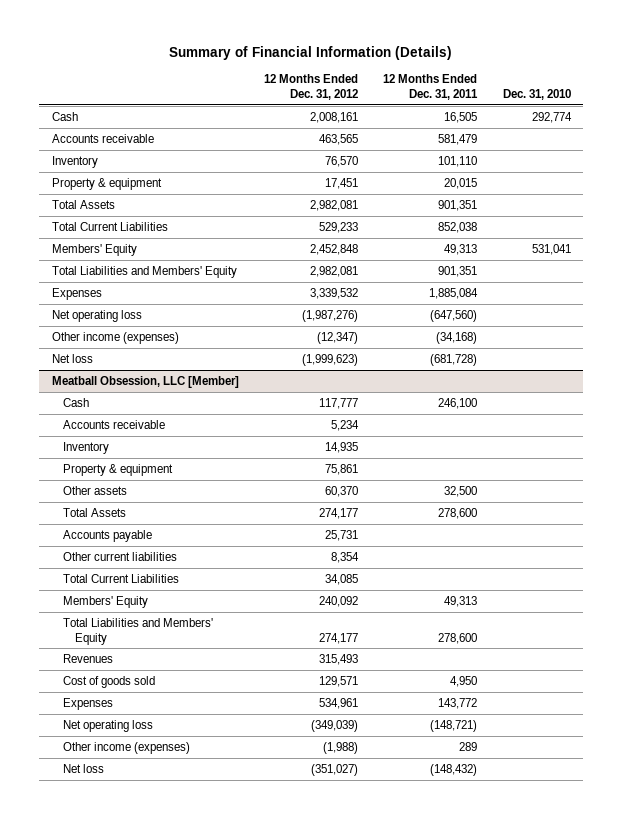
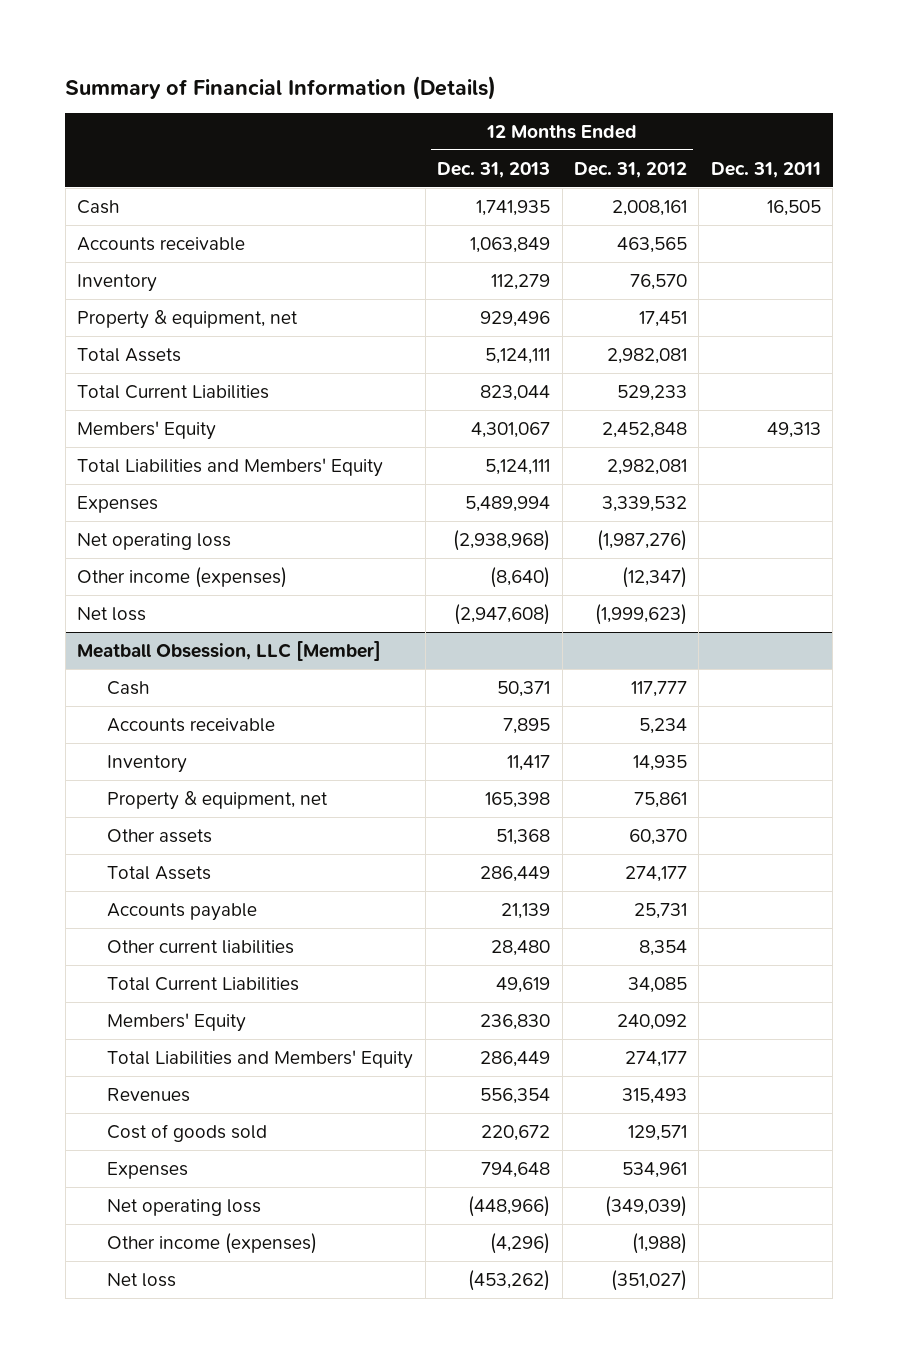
[383,74,479,101] 12 Months Ended Dec. 31, 2011 -> none
[502,89,571,101] Dec. 31, 2010 -> none
none -> [437,161,551,178] Dec. 31, 2013
none -> [710,161,821,178] Dec. 31, 2011
[51,177,162,190] Property & equipment -> [77,309,299,329] Property & equipment, net
[63,463,174,476] Property & equipment -> [107,790,329,810] Property & equipment, net

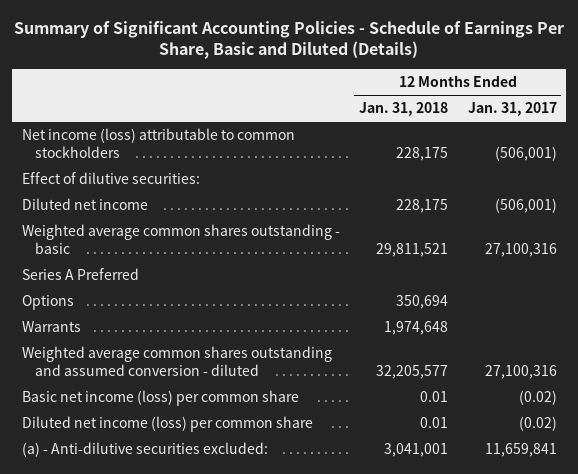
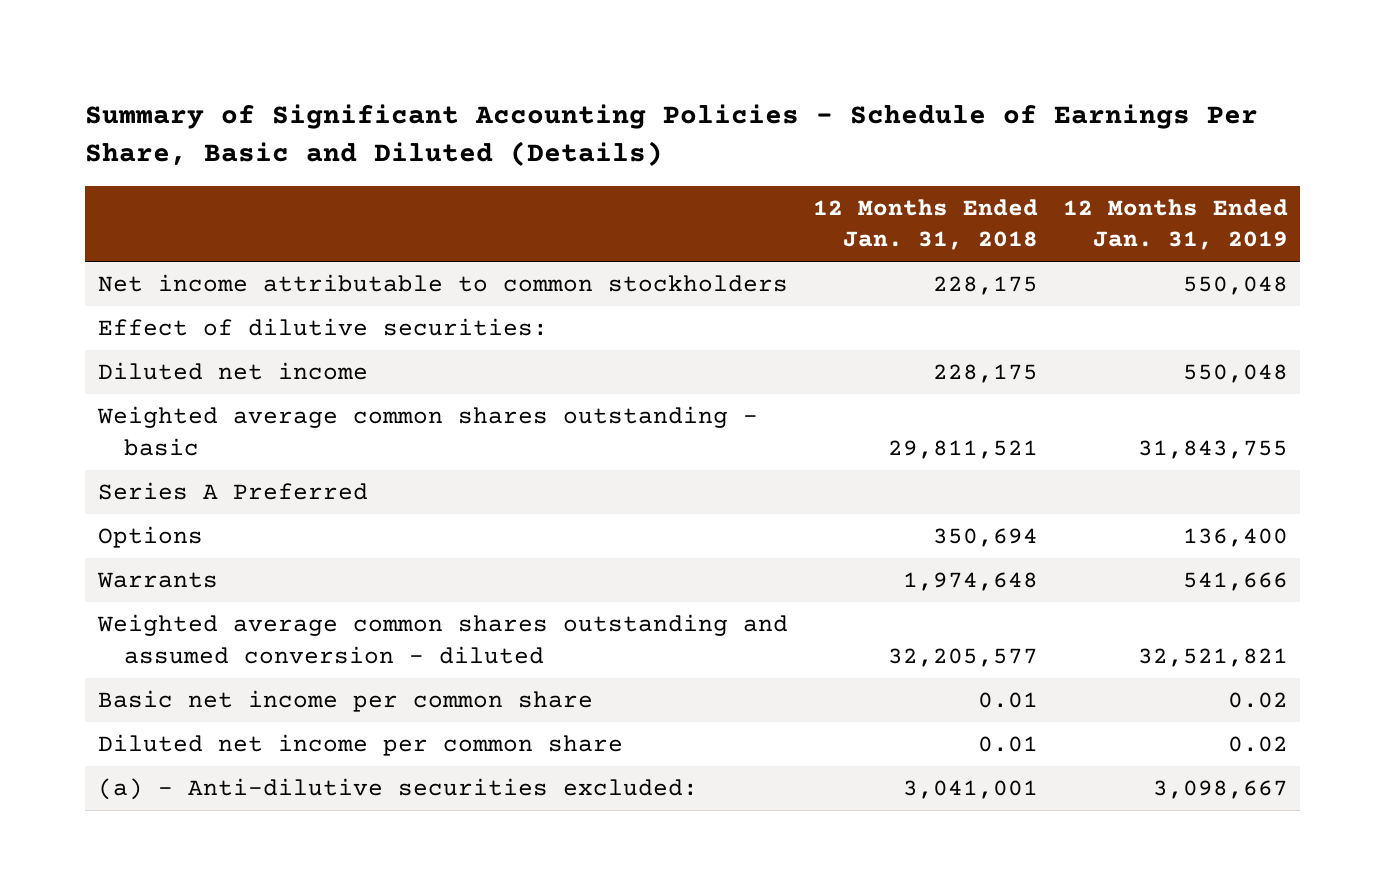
[467,102,557,117] Jan. 31, 2017 -> none
none -> [1062,198,1288,251] 12 Months Ended Jan. 31, 2019
[21,128,295,158] Net income (loss) attributable to common stockholders -> [97,274,788,293] Net income attributable to common stockholders
[21,390,299,407] Basic net income (loss) per common share -> [97,690,593,713] Basic net income per common share
[21,416,313,433] Diluted net income (loss) per common share -> [97,734,623,757] Diluted net income per common share

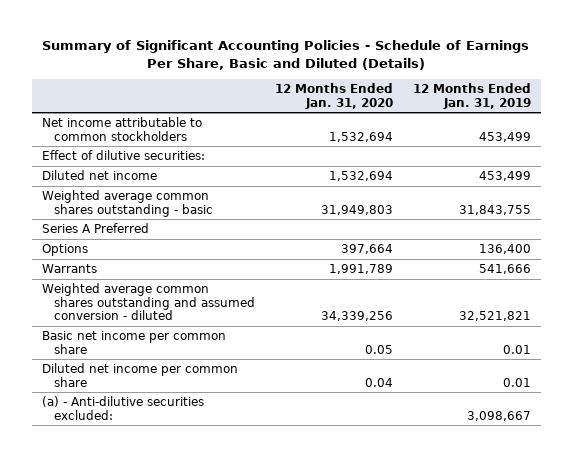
[812,198,1038,251] 12 Months Ended Jan. 31, 2018 -> none
none -> [275,83,394,109] 12 Months Ended Jan. 31, 2020
[1182,276,1288,296] 550,048 -> [478,131,531,142] 453,499
[1182,364,1288,384] 550,048 -> [478,171,531,182] 453,499
[1227,692,1288,709] 0.02 -> [502,344,531,354] 0.01
[1227,736,1288,753] 0.02 -> [502,377,531,387] 0.01

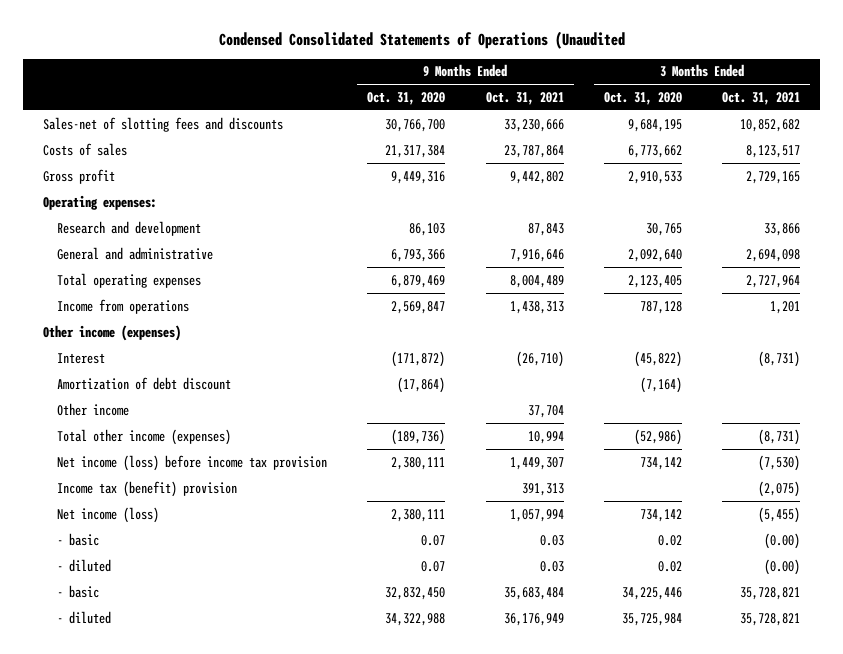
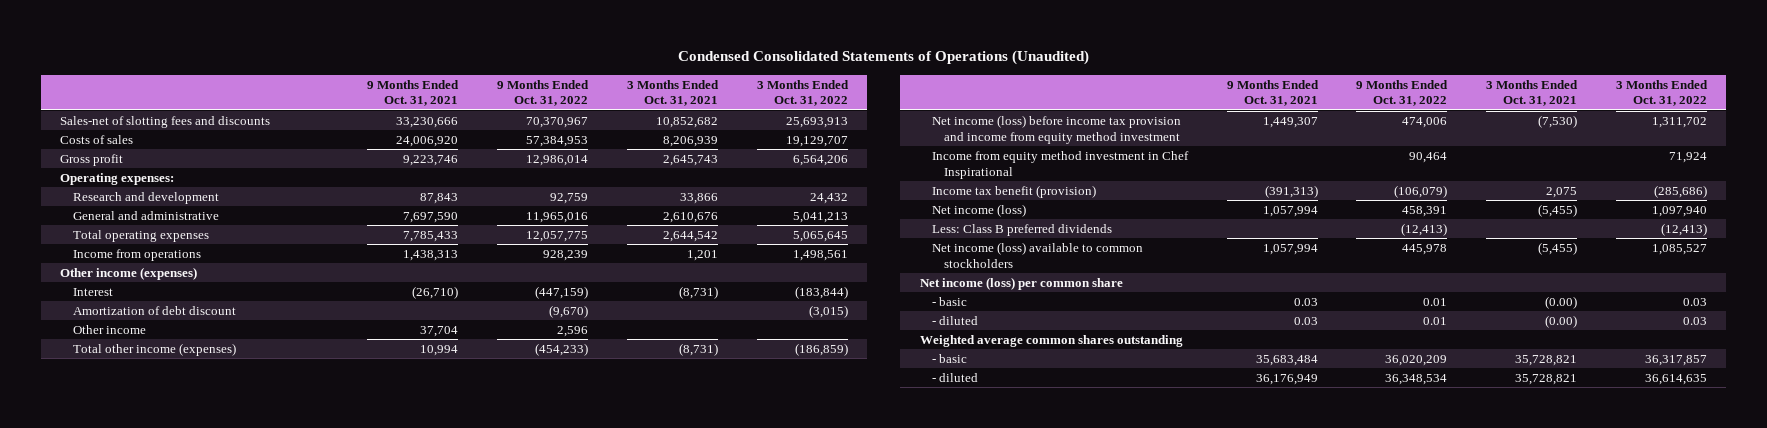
[218,30,625,49] Condensed Consolidated Statements of Operations (Unaudited -> [677,50,1089,66] Condensed Consolidated Statements of Operations (Unaudited)
[367,92,446,106] Oct. 31, 2020 -> none
[603,92,682,106] Oct. 31, 2020 -> none
none -> [497,79,590,107] 9 Months Ended Oct. 31, 2022
none -> [756,79,849,107] 3 Months Ended Oct. 31, 2022
[503,144,564,158] 23,787,864 -> [396,135,459,147] 24,006,920
[745,144,800,158] 8,123,517 -> [662,135,718,147] 8,206,939
[509,170,564,184] 9,442,802 -> [403,154,459,166] 9,223,746
[745,170,800,184] 2,729,165 -> [662,154,718,166] 2,645,743
[509,248,564,262] 7,916,646 -> [403,211,459,223] 7,697,590
[745,248,800,262] 2,694,098 -> [662,211,718,223] 2,610,676
[509,274,564,288] 8,004,489 -> [403,230,459,242] 7,785,433
[745,274,800,288] 2,727,964 -> [662,230,718,242] 2,644,542
[57,454,328,471] Net income (loss) before income tax provision -> [931,114,1181,144] Net income (loss) before income tax provision and income from equity method investment
none -> [931,150,1189,179] Income from equity method investment in Chef Inspirational
[57,480,238,497] Income tax (benefit) provision -> [931,184,1096,198] Income tax benefit (provision)
[521,482,564,496] 391,313 -> [1264,184,1318,198] (391,313)
[757,480,800,497] (2,075) -> [1546,186,1578,198] 2,075
none -> [931,223,1112,236] Less: Class B preferred dividends
none -> [931,241,1143,268] Net income (loss) available to common stockholders
none -> [919,276,1123,290] Net income (loss) per common share
none -> [919,334,1183,347] Weighted average common shares outstanding

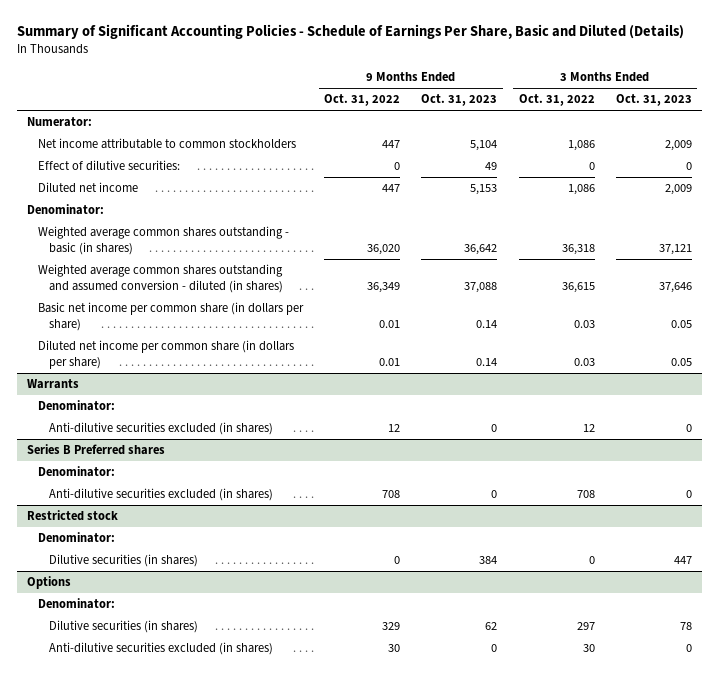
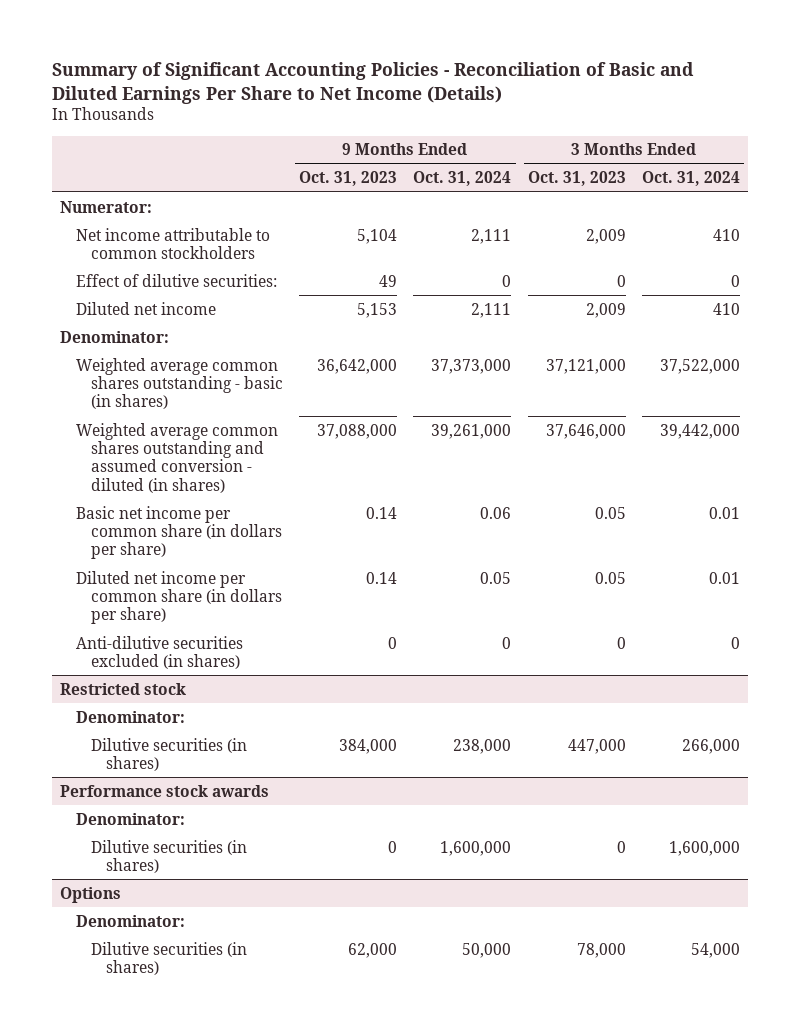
[16,24,684,40] Summary of Significant Accounting Policies - Schedule of Earnings Per Share, Basic and Diluted (Details) -> [52,61,695,104] Summary of Significant Accounting Policies - Reconciliation of Basic and Diluted Earnings Per Share to Net Income (Details)
[324,94,401,107] Oct. 31, 2022 -> none
[518,94,595,107] Oct. 31, 2022 -> none
none -> [413,171,512,187] Oct. 31, 2024
none -> [641,171,740,187] Oct. 31, 2024
[464,244,498,256] 36,642 -> [317,358,398,374] 36,642,000
[658,244,692,256] 37,121 -> [545,358,626,374] 37,121,000
[464,282,498,294] 37,088 -> [317,423,398,439] 37,088,000
[658,282,692,294] 37,646 -> [545,423,626,439] 37,646,000
[27,379,80,390] Warrants -> none
[38,400,116,412] Denominator: -> none
[27,444,166,456] Series B Preferred shares -> none
[38,466,116,478] Denominator: -> none
[49,488,274,502] Anti-dilutive securities excluded (in shares) -> none
[479,556,498,565] 384 -> [339,738,398,754] 384,000
[673,556,692,565] 447 -> [567,738,626,754] 447,000
none -> [60,784,270,797] Performance stock awards
none -> [75,812,185,825] Denominator:
none -> [91,839,248,873] Dilutive securities (in shares)
[49,642,274,656] Anti-dilutive securities excluded (in shares) -> none
[485,622,498,631] 62 -> [348,942,398,958] 62,000
[679,622,692,631] 78 -> [576,942,626,958] 78,000

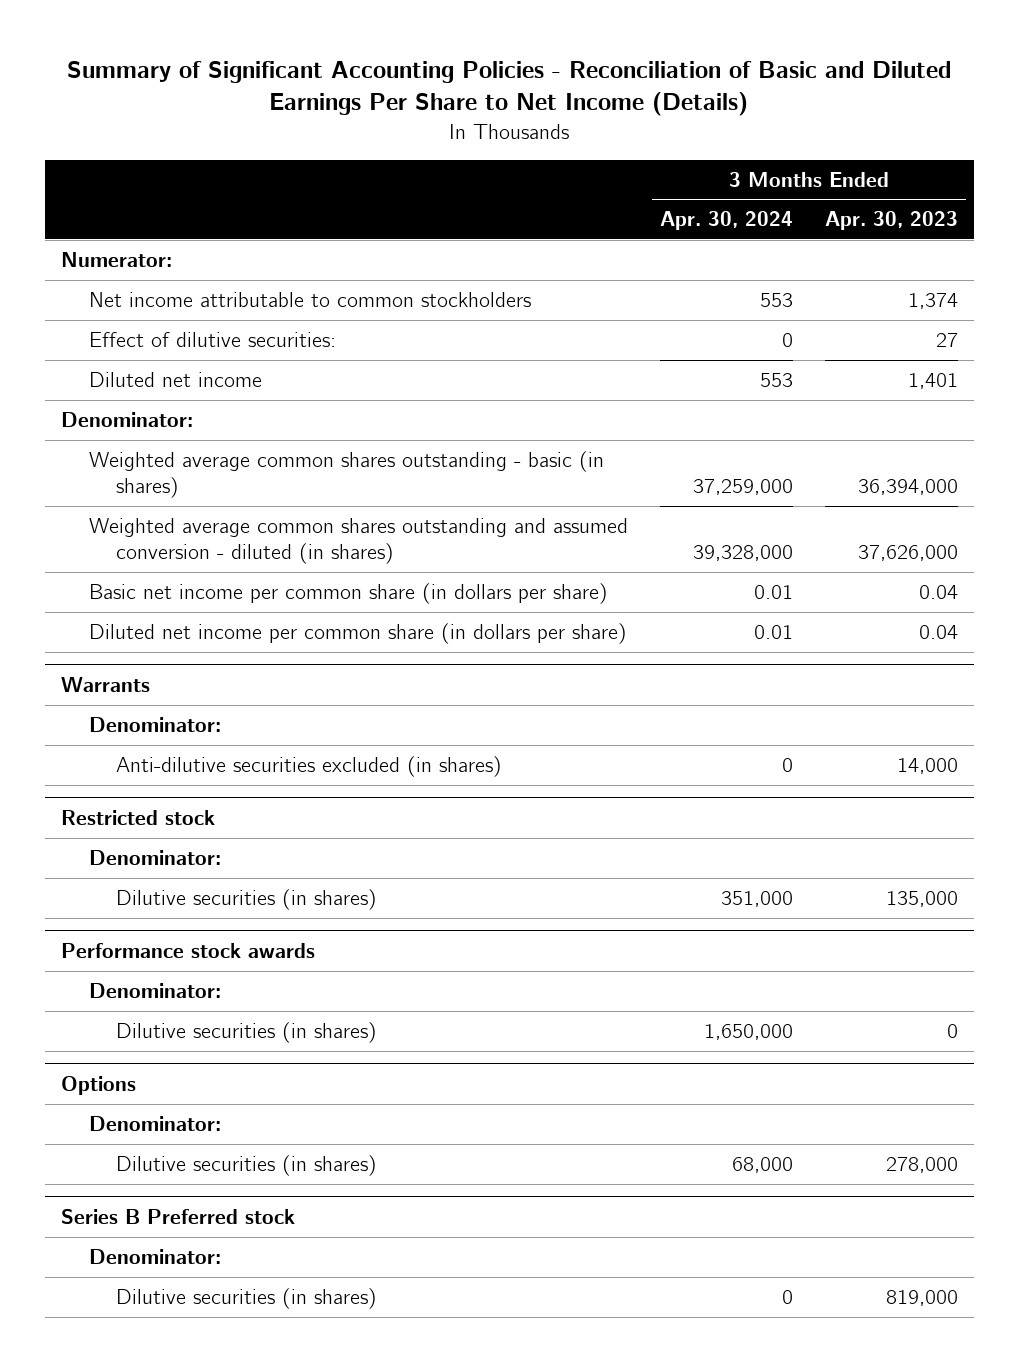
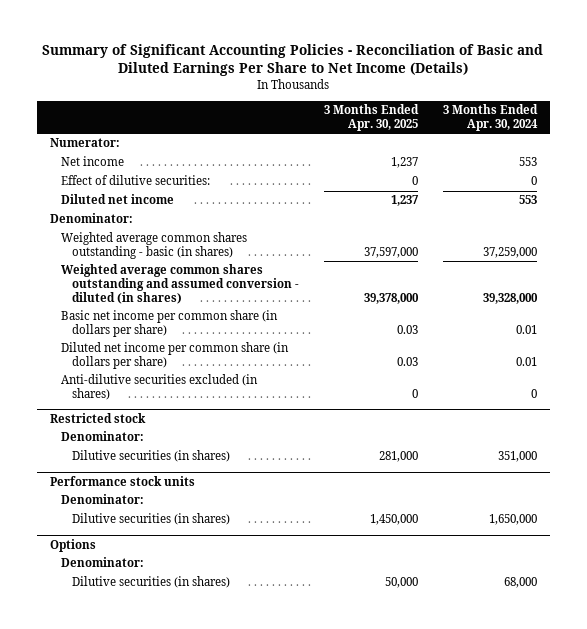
[824,211,958,231] Apr. 30, 2023 -> none
none -> [323,104,419,132] 3 Months Ended Apr. 30, 2025
[88,292,531,308] Net income attributable to common stockholders -> [60,156,124,167] Net income
[61,677,151,693] Warrants -> none
[88,717,221,733] Denominator: -> none
[61,943,316,959] Performance stock awards -> [49,476,195,487] Performance stock units
[61,1209,296,1225] Series B Preferred stock -> none
[88,1249,221,1265] Denominator: -> none
[116,1288,378,1310] Dilutive securities (in shares) -> none

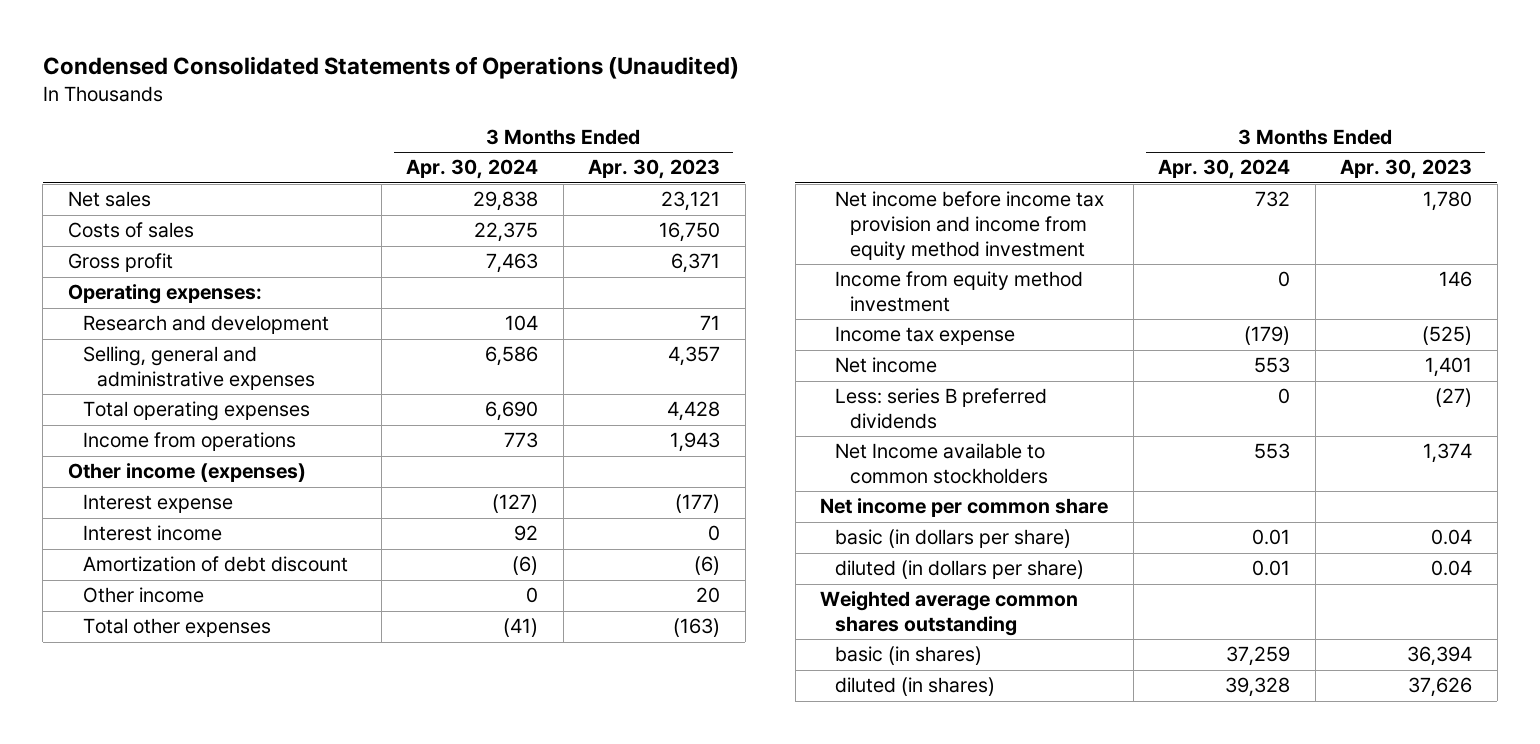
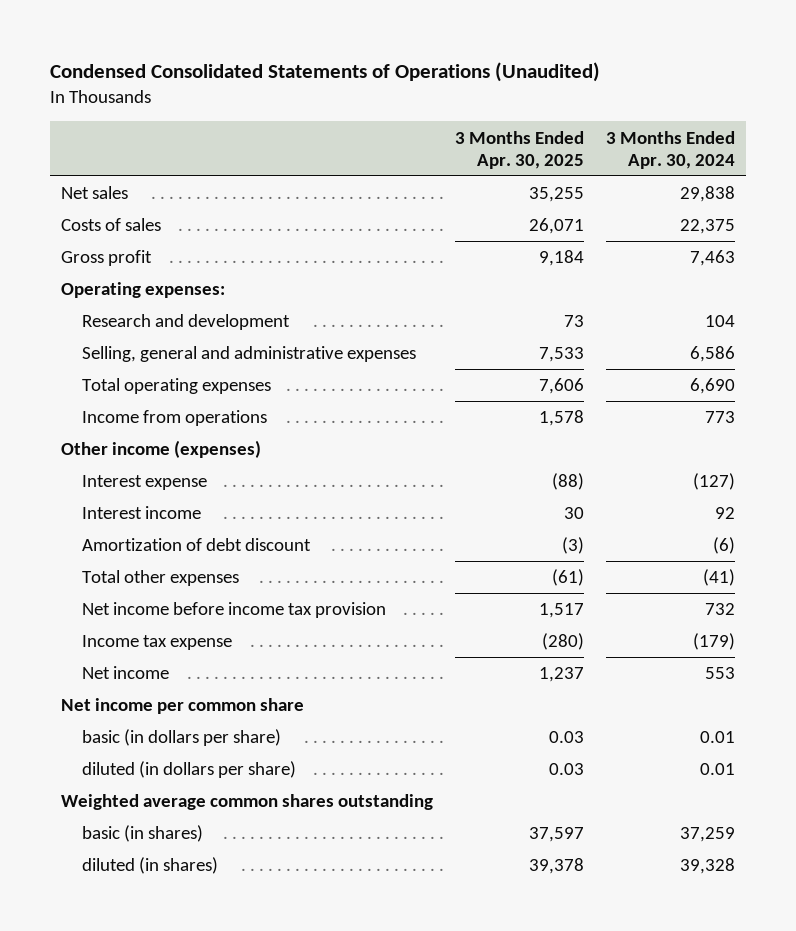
[588,159,721,180] Apr. 30, 2023 -> none
none -> [455,130,585,169] 3 Months Ended Apr. 30, 2025
[82,587,204,604] Other income -> none
[834,271,1083,312] Income from equity method investment -> none
[834,191,1104,260] Net income before income tax provision and income from equity method investment -> [81,602,386,619] Net income before income tax provision
[834,388,1047,429] Less: series B preferred dividends -> none
[834,443,1048,484] Net Income available to common stockholders -> none

